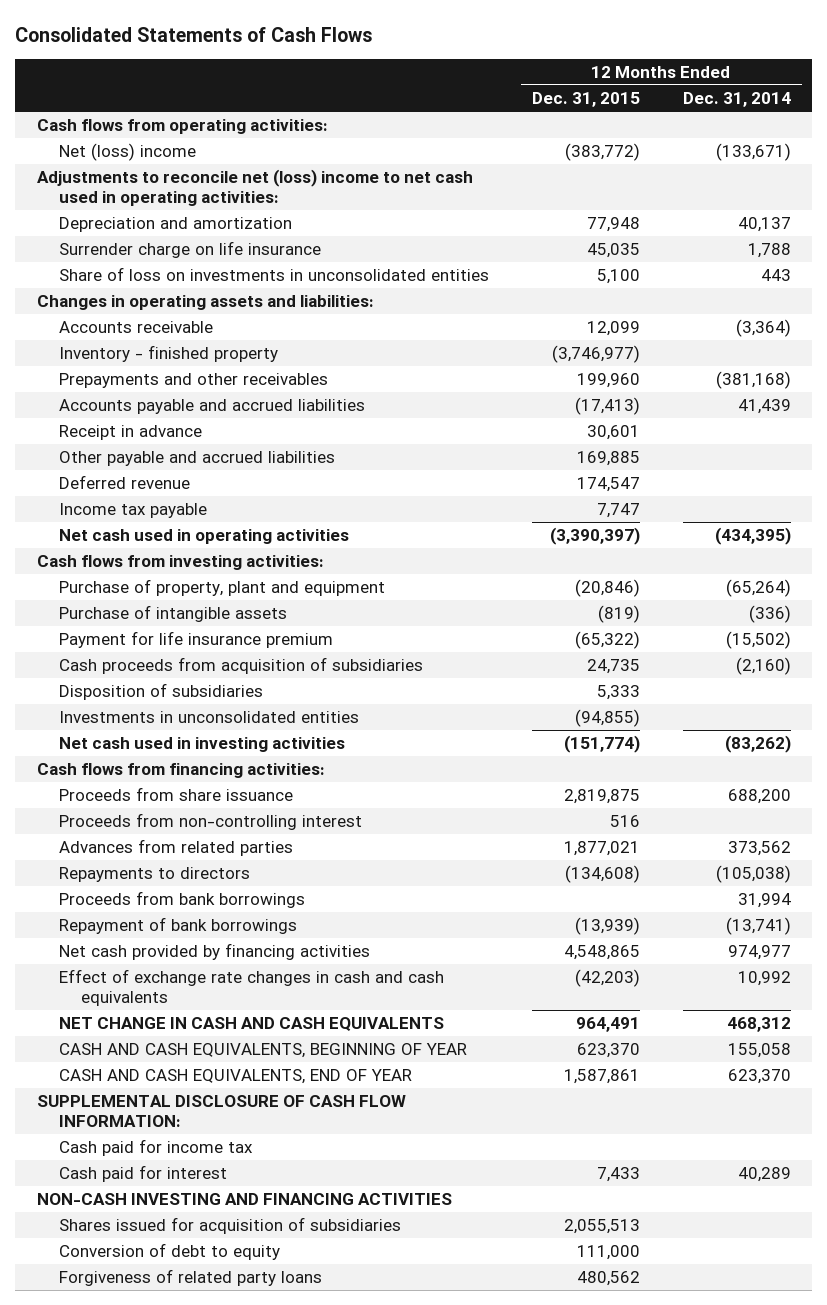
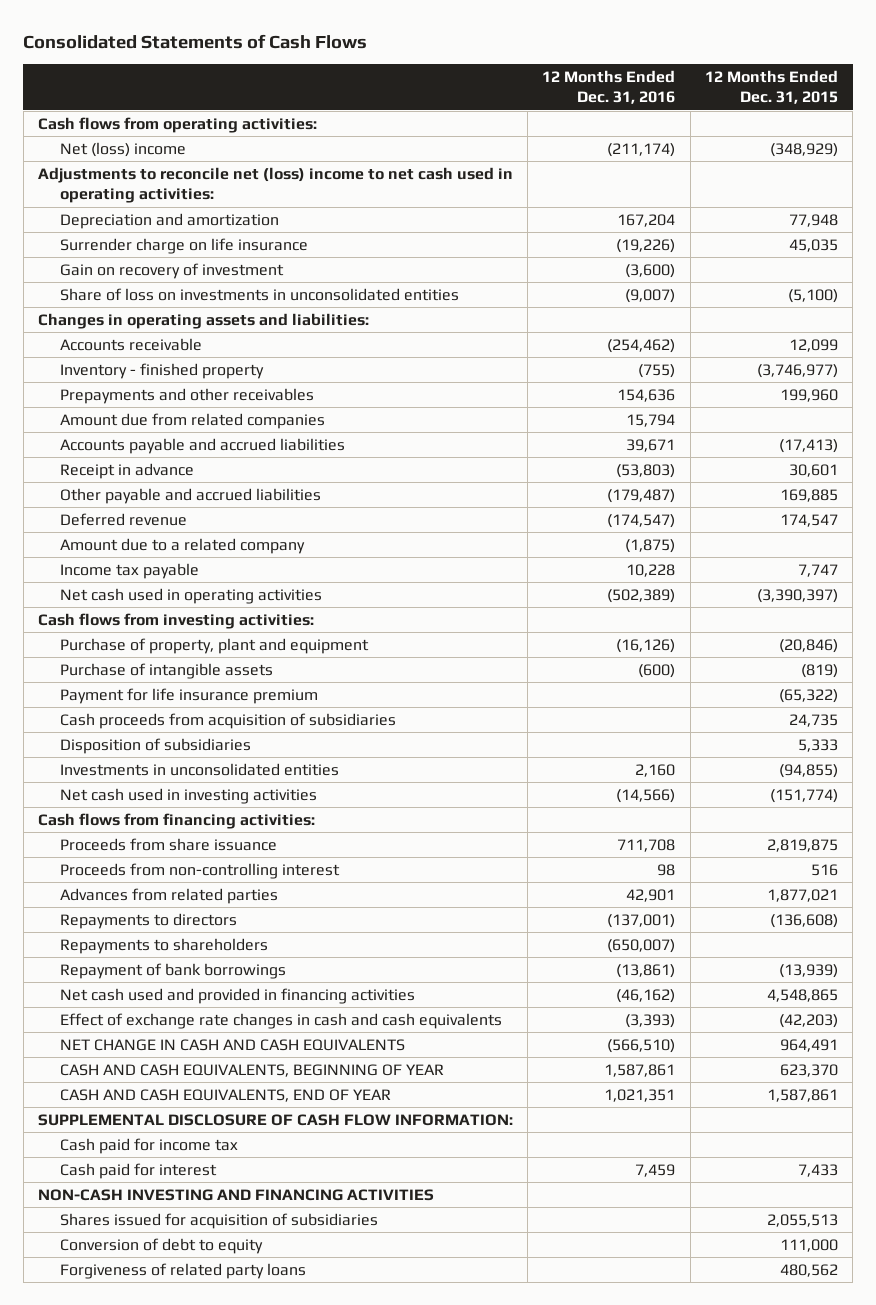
[682,92,791,108] Dec. 31, 2014 -> none
none -> [542,69,676,105] 12 Months Ended Dec. 31, 2016
[564,143,640,162] (383,772) -> [769,142,838,157] (348,929)
none -> [60,262,285,279] Gain on recovery of investment
[596,269,640,285] 5,100 -> [787,288,838,303] (5,100)
none -> [60,412,326,429] Amount due from related companies
none -> [60,537,306,554] Amount due to a related company
[58,891,305,909] Proceeds from bank borrowings -> none
[564,865,640,884] (134,608) -> [769,913,838,928] (136,608)
none -> [60,937,269,954] Repayments to shareholders
[58,943,370,961] Net cash provided by financing activities -> [60,987,416,1004] Net cash used and provided in financing activities

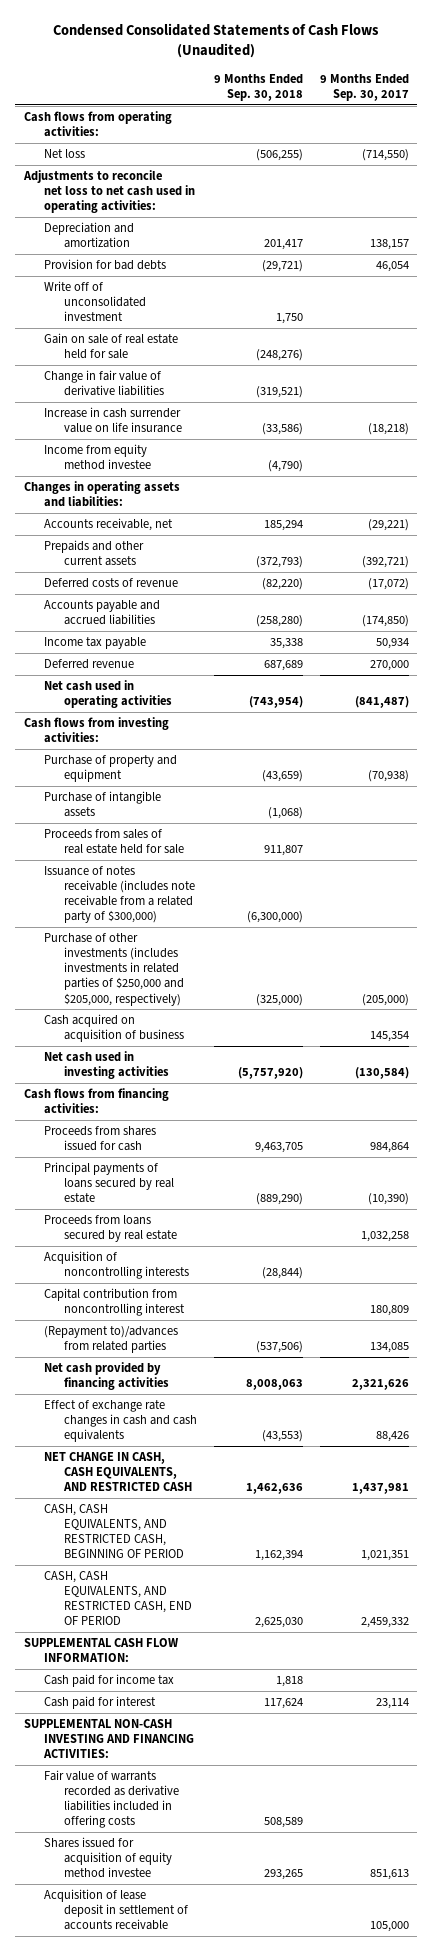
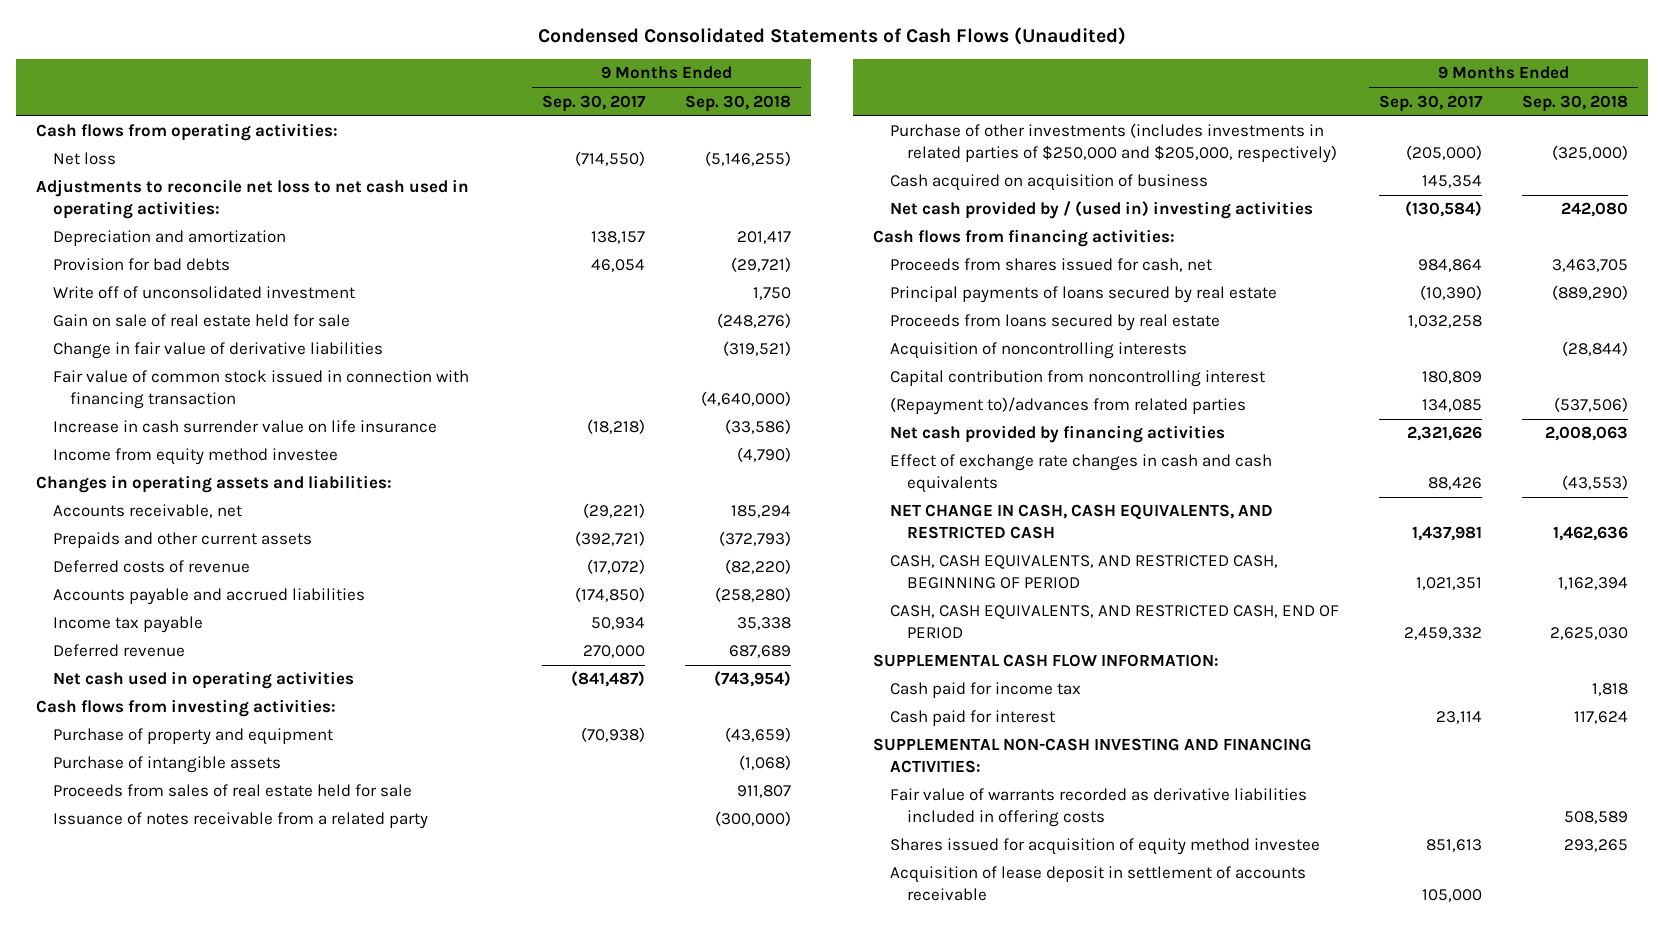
[255,149,303,162] (506,255) -> [705,151,792,167] (5,146,255)
none -> [53,370,470,410] Fair value of common stock issued in connection with financing transaction
[43,866,195,924] Issuance of notes receivable (includes note receivable from a related party of $300,000) -> [53,812,429,830] Issuance of notes receivable from a related party
[246,911,303,924] (6,300,000) -> [715,811,792,827] (300,000)
[43,1051,169,1080] Net cash used in investing activities -> [890,201,1314,220] Net cash provided by / (used in) investing activities
[237,1067,303,1080] (5,757,920) -> [1561,202,1629,218] 242,080
[43,1126,156,1152] Proceeds from shares issued for cash -> [890,258,1213,273] Proceeds from shares issued for cash, net
[254,1142,303,1154] 9,463,705 -> [1552,259,1629,273] 3,463,705
[245,1379,303,1391] 8,008,063 -> [1545,426,1629,442] 2,008,063

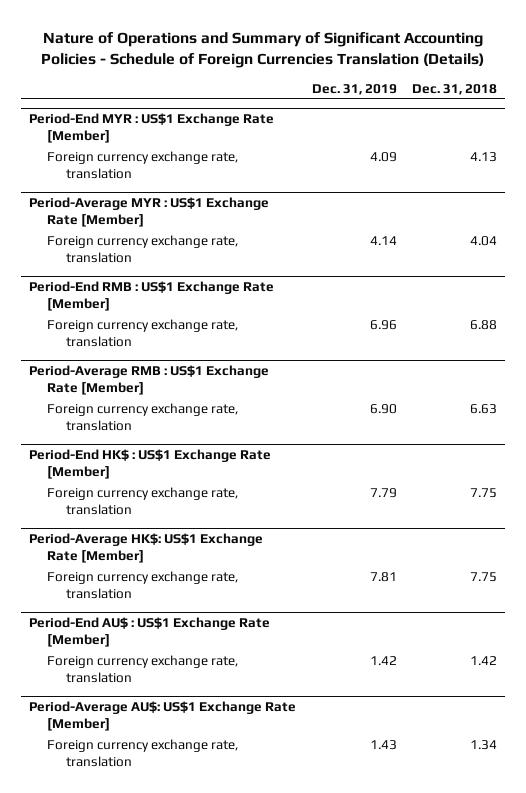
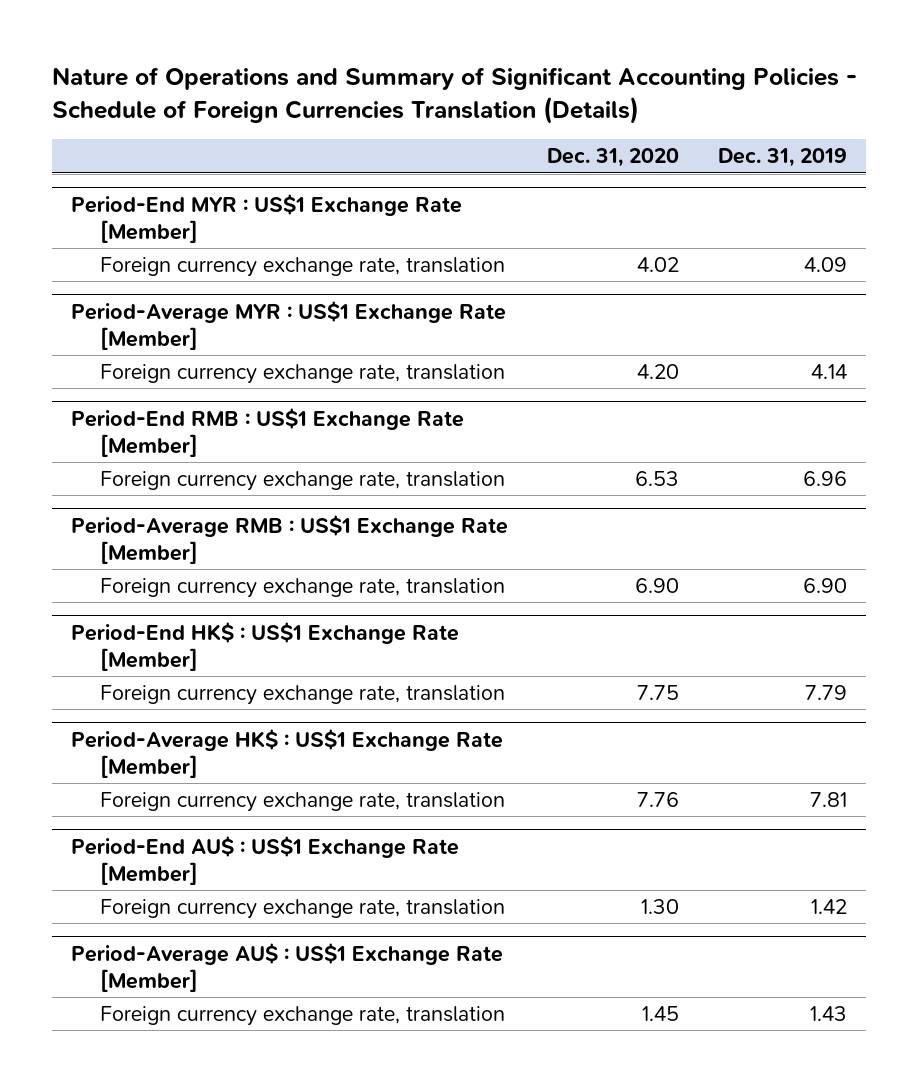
[411,83,497,95] Dec. 31, 2018 -> none
none -> [546,148,679,168] Dec. 31, 2020
[29,533,264,564] Period-Average HK$: US$1 Exchange Rate [Member] -> [71,728,504,778] Period-Average HK$ : US$1 Exchange Rate [Member]
[29,701,297,732] Period-Average AU$: US$1 Exchange Rate [Member] -> [71,942,504,992] Period-Average AU$ : US$1 Exchange Rate [Member]

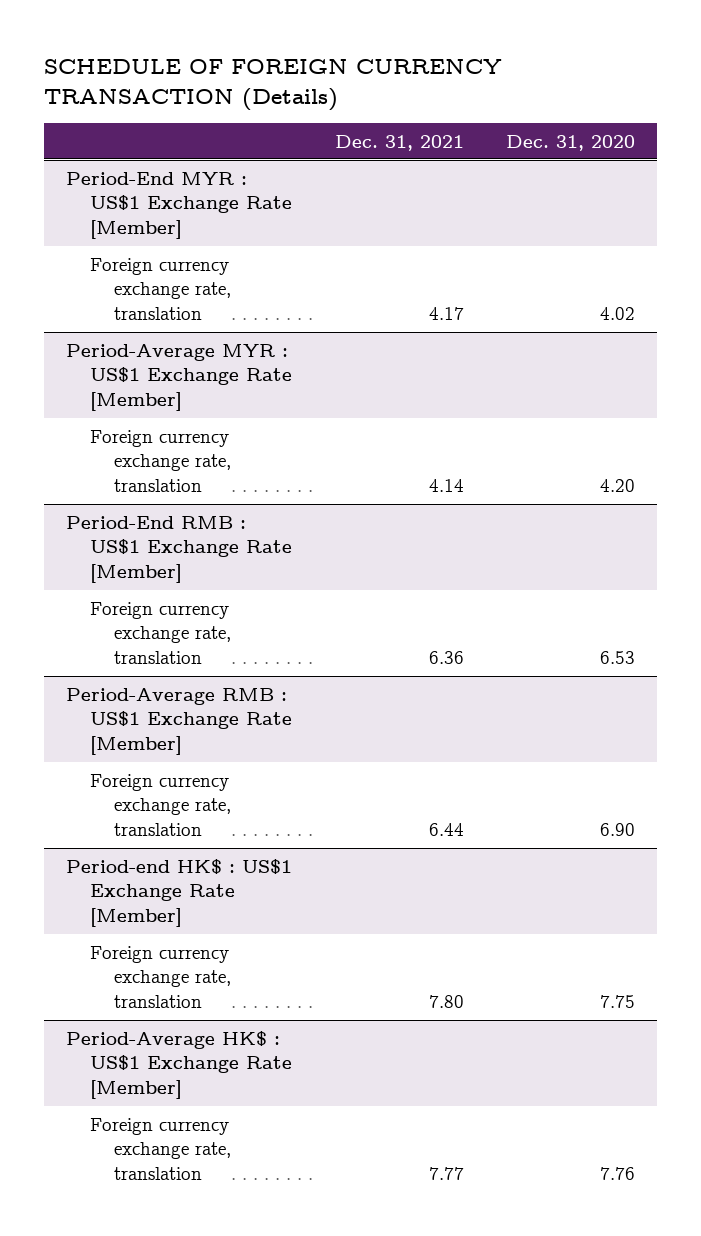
[51,66,857,125] Nature of Operations and Summary of Significant Accounting Policies - Schedule of Foreign Currencies Translation (Details) -> [44,59,503,111] SCHEDULE OF FOREIGN CURRENCY TRANSACTION (Details)
[717,148,847,168] Dec. 31, 2019 -> none
none -> [334,134,464,151] Dec. 31, 2021
[71,621,460,671] Period-End HK$ : US$1 Exchange Rate [Member] -> [65,858,292,928] Period-end HK$ : US$1 Exchange Rate [Member]
[71,835,460,885] Period-End AU$ : US$1 Exchange Rate [Member] -> none
[99,898,505,919] Foreign currency exchange rate, translation -> none
[71,942,504,992] Period-Average AU$ : US$1 Exchange Rate [Member] -> none
[99,1005,505,1026] Foreign currency exchange rate, translation -> none

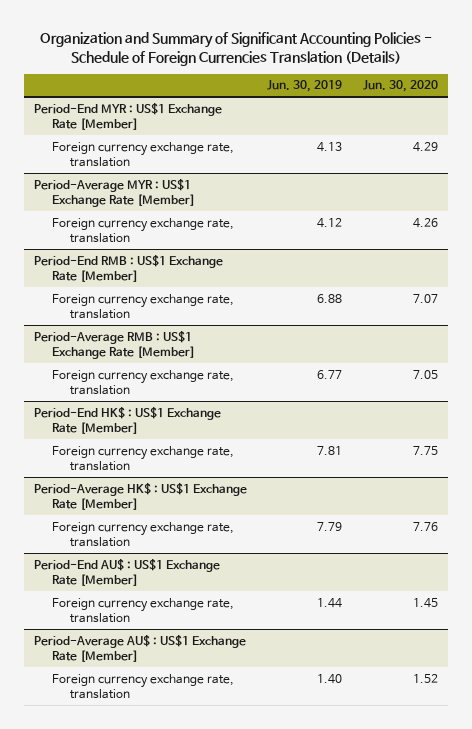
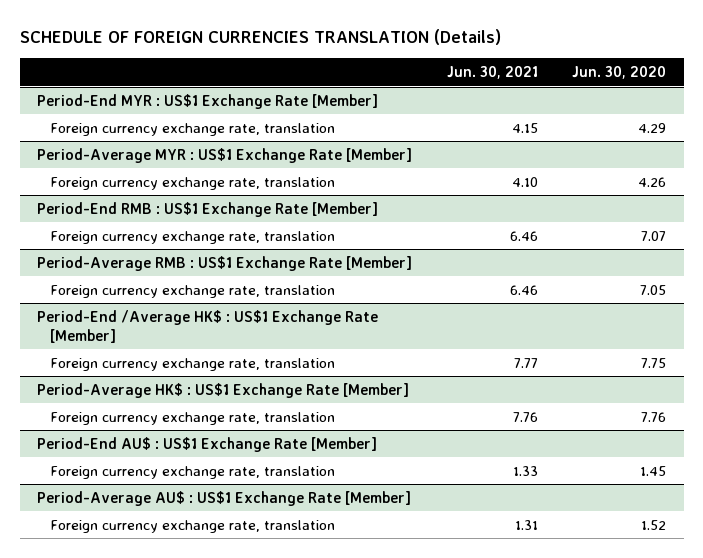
[39,31,432,66] Organization and Summary of Significant Accounting Policies - Schedule of Foreign Currencies Translation (Details) -> [19,29,501,46] SCHEDULE OF FOREIGN CURRENCIES TRANSLATION (Details)
[267,80,343,93] Jun. 30, 2019 -> none
none -> [446,66,538,80] Jun. 30, 2021
[33,406,221,434] Period-End HK$ : US$1 Exchange Rate [Member] -> [37,309,379,343] Period-End /Average HK$ : US$1 Exchange Rate [Member]

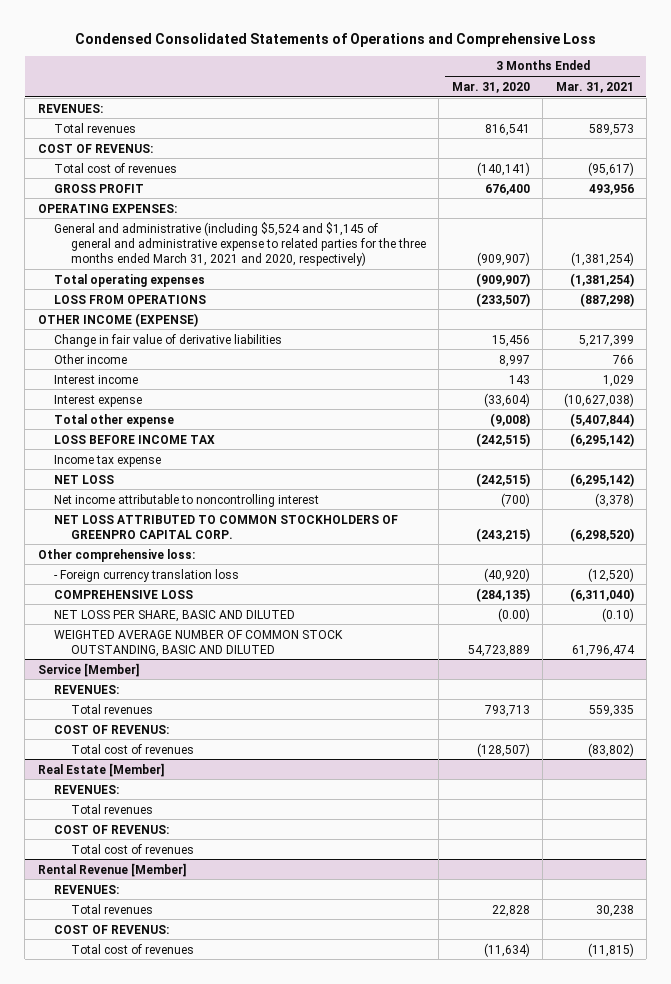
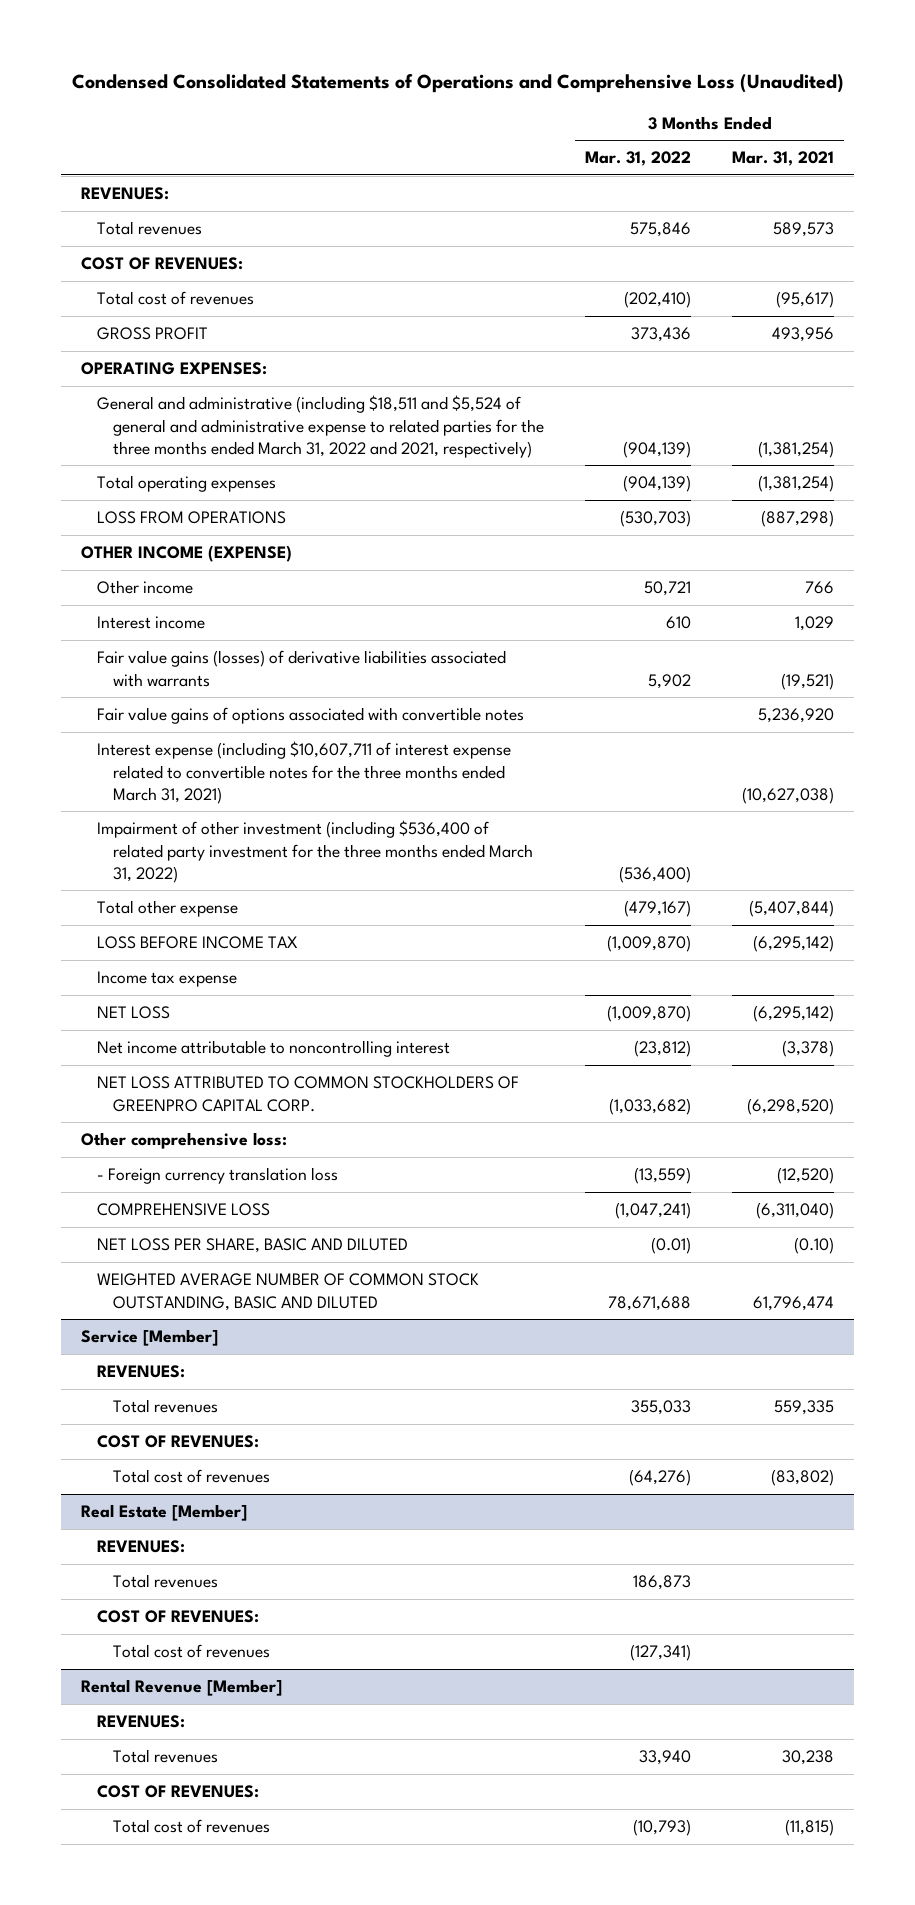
[74,32,596,47] Condensed Consolidated Statements of Operations and Comprehensive Loss -> [71,74,844,94] Condensed Consolidated Statements of Operations and Comprehensive Loss (Unaudited)
[451,81,530,93] Mar. 31, 2020 -> none
none -> [585,151,692,167] Mar. 31, 2022
[37,143,153,153] COST OF REVENUS: -> [81,257,244,271] COST OF REVENUES:
[54,221,426,266] General and administrative (including $5,524 and $1,145 of general and administrative expense to related parties for the three months ended March 31, 2021 and 2020, respectively) -> [97,395,545,458] General and administrative (including $18,511 and $5,524 of general and administrative expense to related parties for the three months ended March 31, 2022 and 2021, respectively)
[54,333,283,347] Change in fair value of derivative liabilities -> none
none -> [97,650,507,687] Fair value gains (losses) of derivative liabilities associated with warrants
none -> [97,707,525,725] Fair value gains of options associated with convertible notes
[54,394,143,407] Interest expense -> [97,741,512,804] Interest expense (including $10,607,711 of interest expense related to convertible notes for the three months ended March 31, 2021)
none -> [97,820,534,883] Impairment of other investment (including $536,400 of related party investment for the three months ended March 31, 2022)
[54,724,170,734] COST OF REVENUS: -> [97,1435,260,1449] COST OF REVENUES:
[54,824,170,834] COST OF REVENUS: -> [97,1610,260,1624] COST OF REVENUES:
[54,924,170,934] COST OF REVENUS: -> [97,1785,260,1799] COST OF REVENUES:

